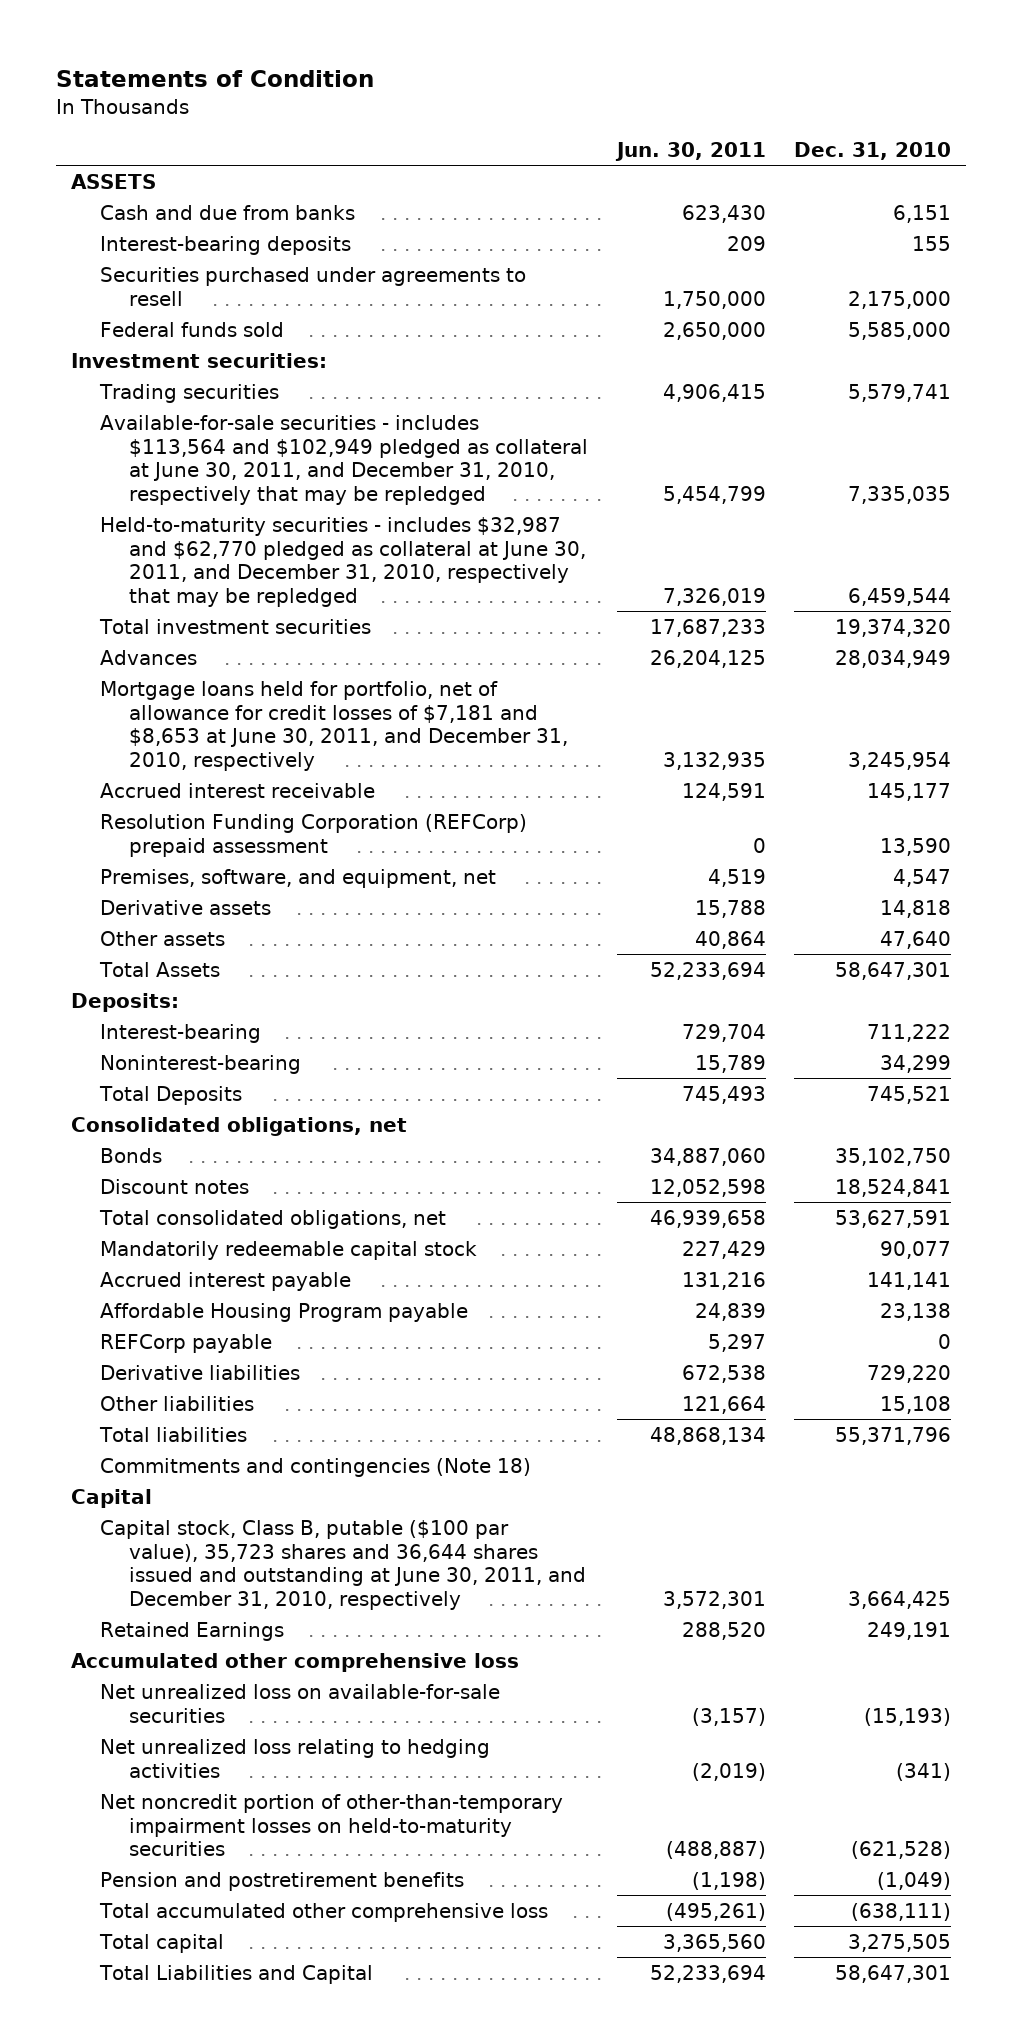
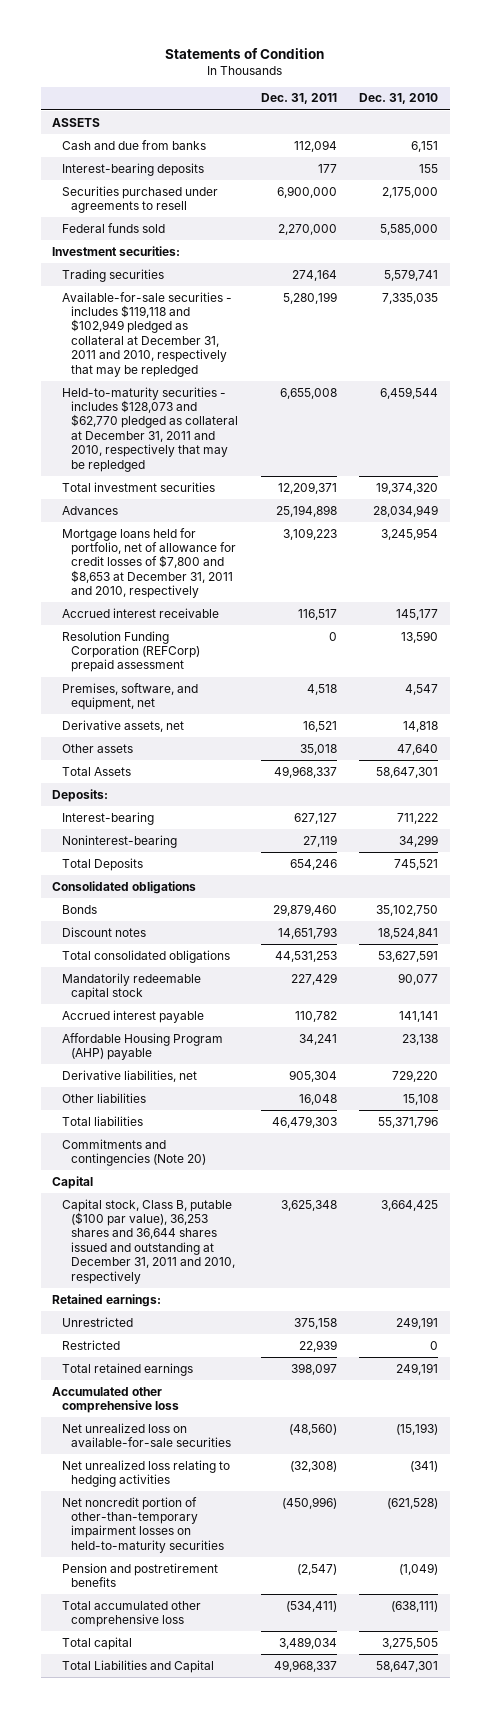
[614,142,766,162] Jun. 30, 2011 -> none
none -> [260,93,337,105] Dec. 31, 2011
[99,414,589,505] Available-for-sale securities - includes $113,564 and $102,949 pledged as collateral at June 30, 2011, and December 31, 2010, respectively that may be repledged -> [61,291,232,377] Available-for-sale securities - includes $119,118 and $102,949 pledged as collateral at December 31, 2011 and 2010, respectively that may be repledged
[99,516,587,607] Held-to-maturity securities - includes $32,987 and $62,770 pledged as collateral at June 30, 2011, and December 31, 2010, respectively that may be repledged -> [61,386,239,472] Held-to-maturity securities - includes $128,073 and $62,770 pledged as collateral at December 31, 2011 and 2010, respectively that may be repledged
[99,680,569,771] Mortgage loans held for portfolio, net of allowance for credit losses of $7,181 and $8,653 at June 30, 2011, and December 31, 2010, respectively -> [61,527,237,599] Mortgage loans held for portfolio, net of allowance for credit losses of $7,800 and $8,653 at December 31, 2011 and 2010, respectively
[99,899,271,915] Derivative assets -> [61,719,184,732] Derivative assets, net
[70,1116,407,1136] Consolidated obligations, net -> [51,880,196,894] Consolidated obligations
[98,1209,446,1229] Total consolidated obligations, net -> [61,949,230,963] Total consolidated obligations
[99,1333,272,1353] REFCorp payable -> none
[99,1302,468,1322] Affordable Housing Program payable -> [61,1032,223,1061] Affordable Housing Program (AHP) payable
[99,1364,300,1380] Derivative liabilities -> [61,1069,197,1082] Derivative liabilities, net
[99,1457,531,1477] Commitments and contingencies (Note 18) -> [61,1138,207,1167] Commitments and contingencies (Note 20)
[99,1519,587,1610] Capital stock, Class B, putable ($100 par value), 35,723 shares and 36,644 shares issued and outstanding at June 30, 2011, and December 31, 2010, respectively -> [61,1198,236,1284] Capital stock, Class B, putable ($100 par value), 36,253 shares and 36,644 shares issued and outstanding at December 31, 2011 and 2010, respectively
none -> [51,1293,161,1307] Retained earnings:
none -> [61,1316,133,1327] Unrestricted
none -> [61,1339,120,1350] Restricted
[99,1621,284,1641] Retained Earnings -> [61,1362,193,1376] Total retained earnings

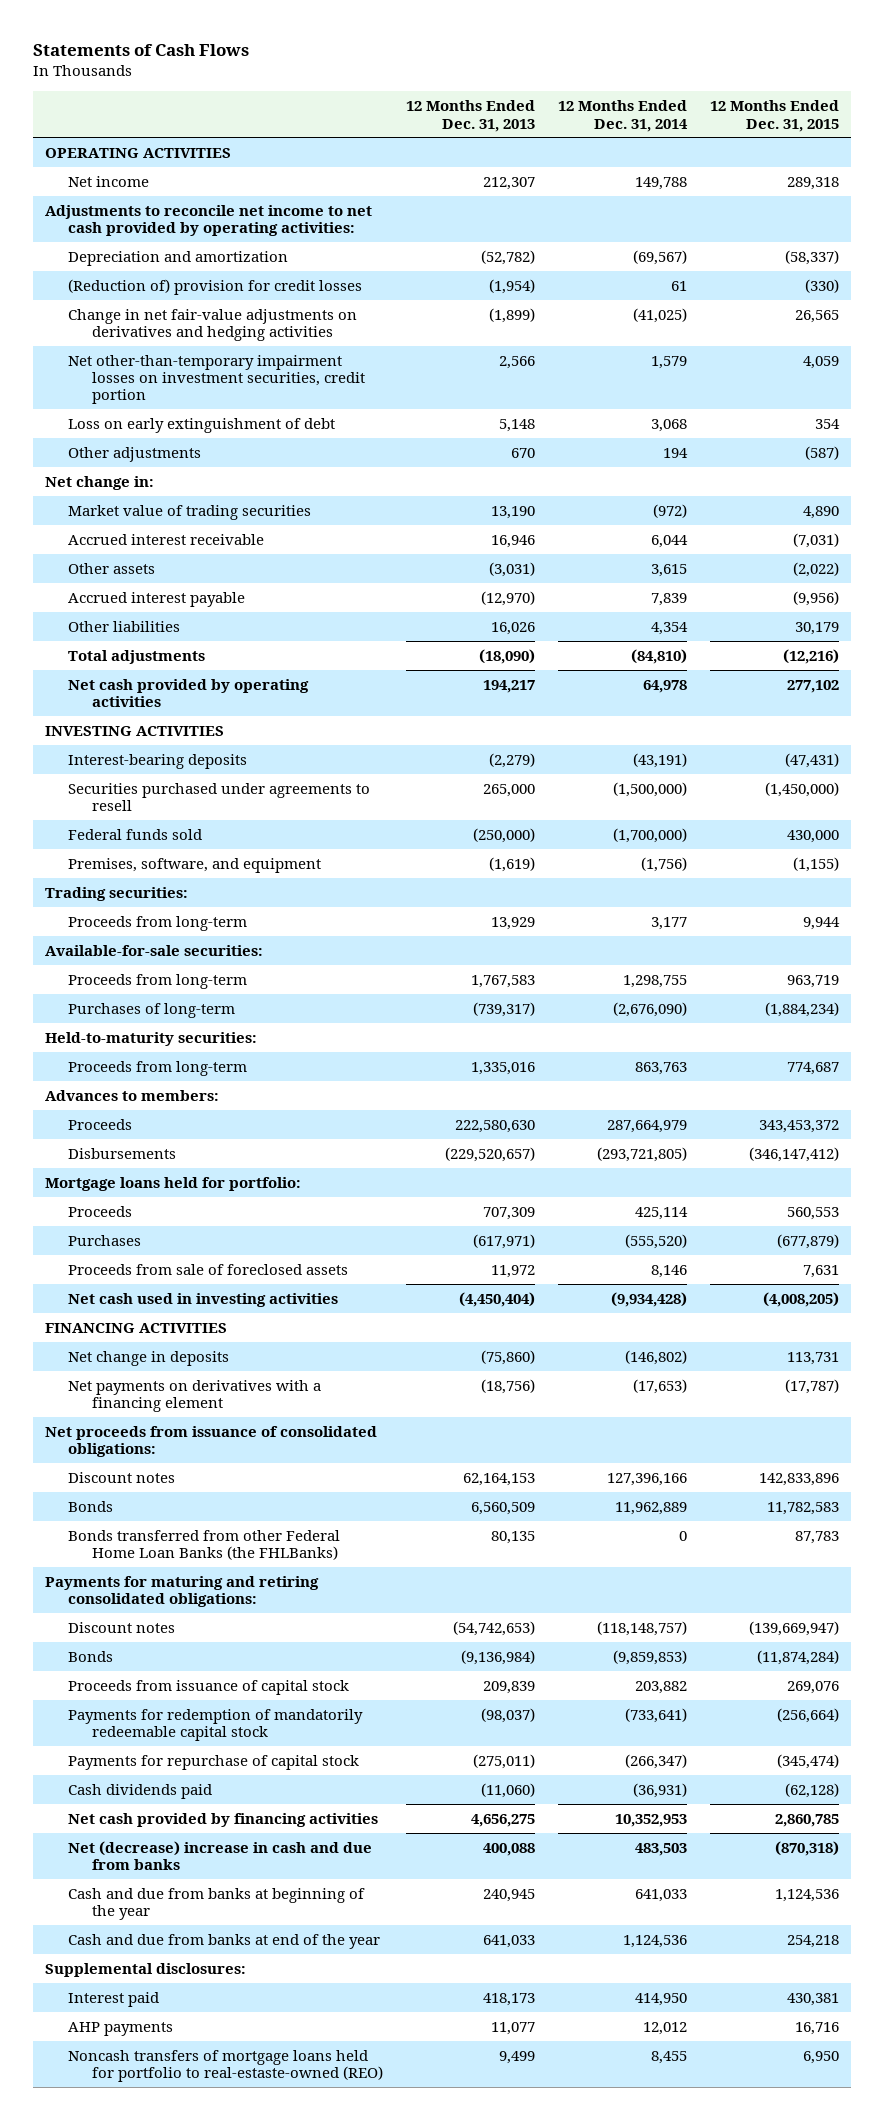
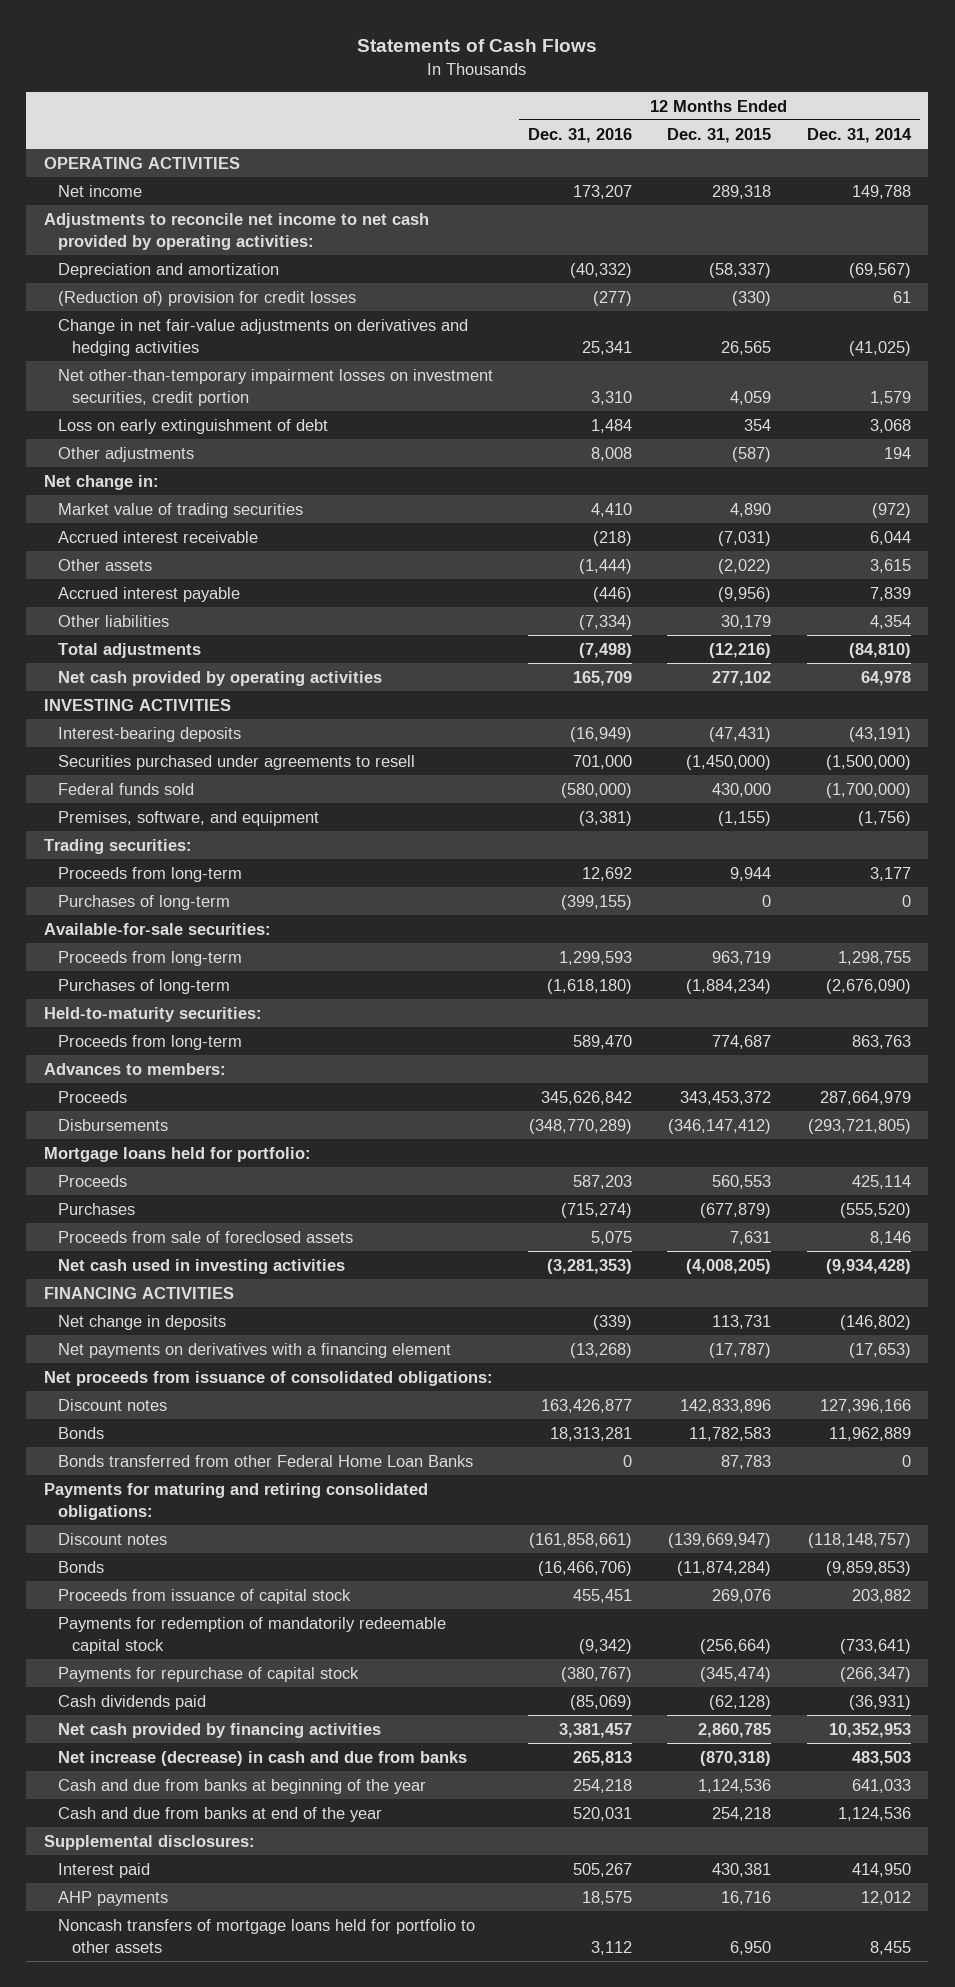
[406,100,536,132] 12 Months Ended Dec. 31, 2013 -> none
none -> [528,127,633,143] Dec. 31, 2016
none -> [57,894,230,910] Purchases of long-term
[68,1529,341,1561] Bonds transferred from other Federal Home Loan Banks (the FHLBanks) -> [57,1454,473,1467] Bonds transferred from other Federal Home Loan Banks
[68,1840,373,1871] Net (decrease) increase in cash and due from banks -> [57,1750,467,1766] Net increase (decrease) in cash and due from banks
[68,2049,383,2083] Noncash transfers of mortgage loans held for portfolio to real-estaste-owned (REO) -> [57,1918,475,1953] Noncash transfers of mortgage loans held for portfolio to other assets

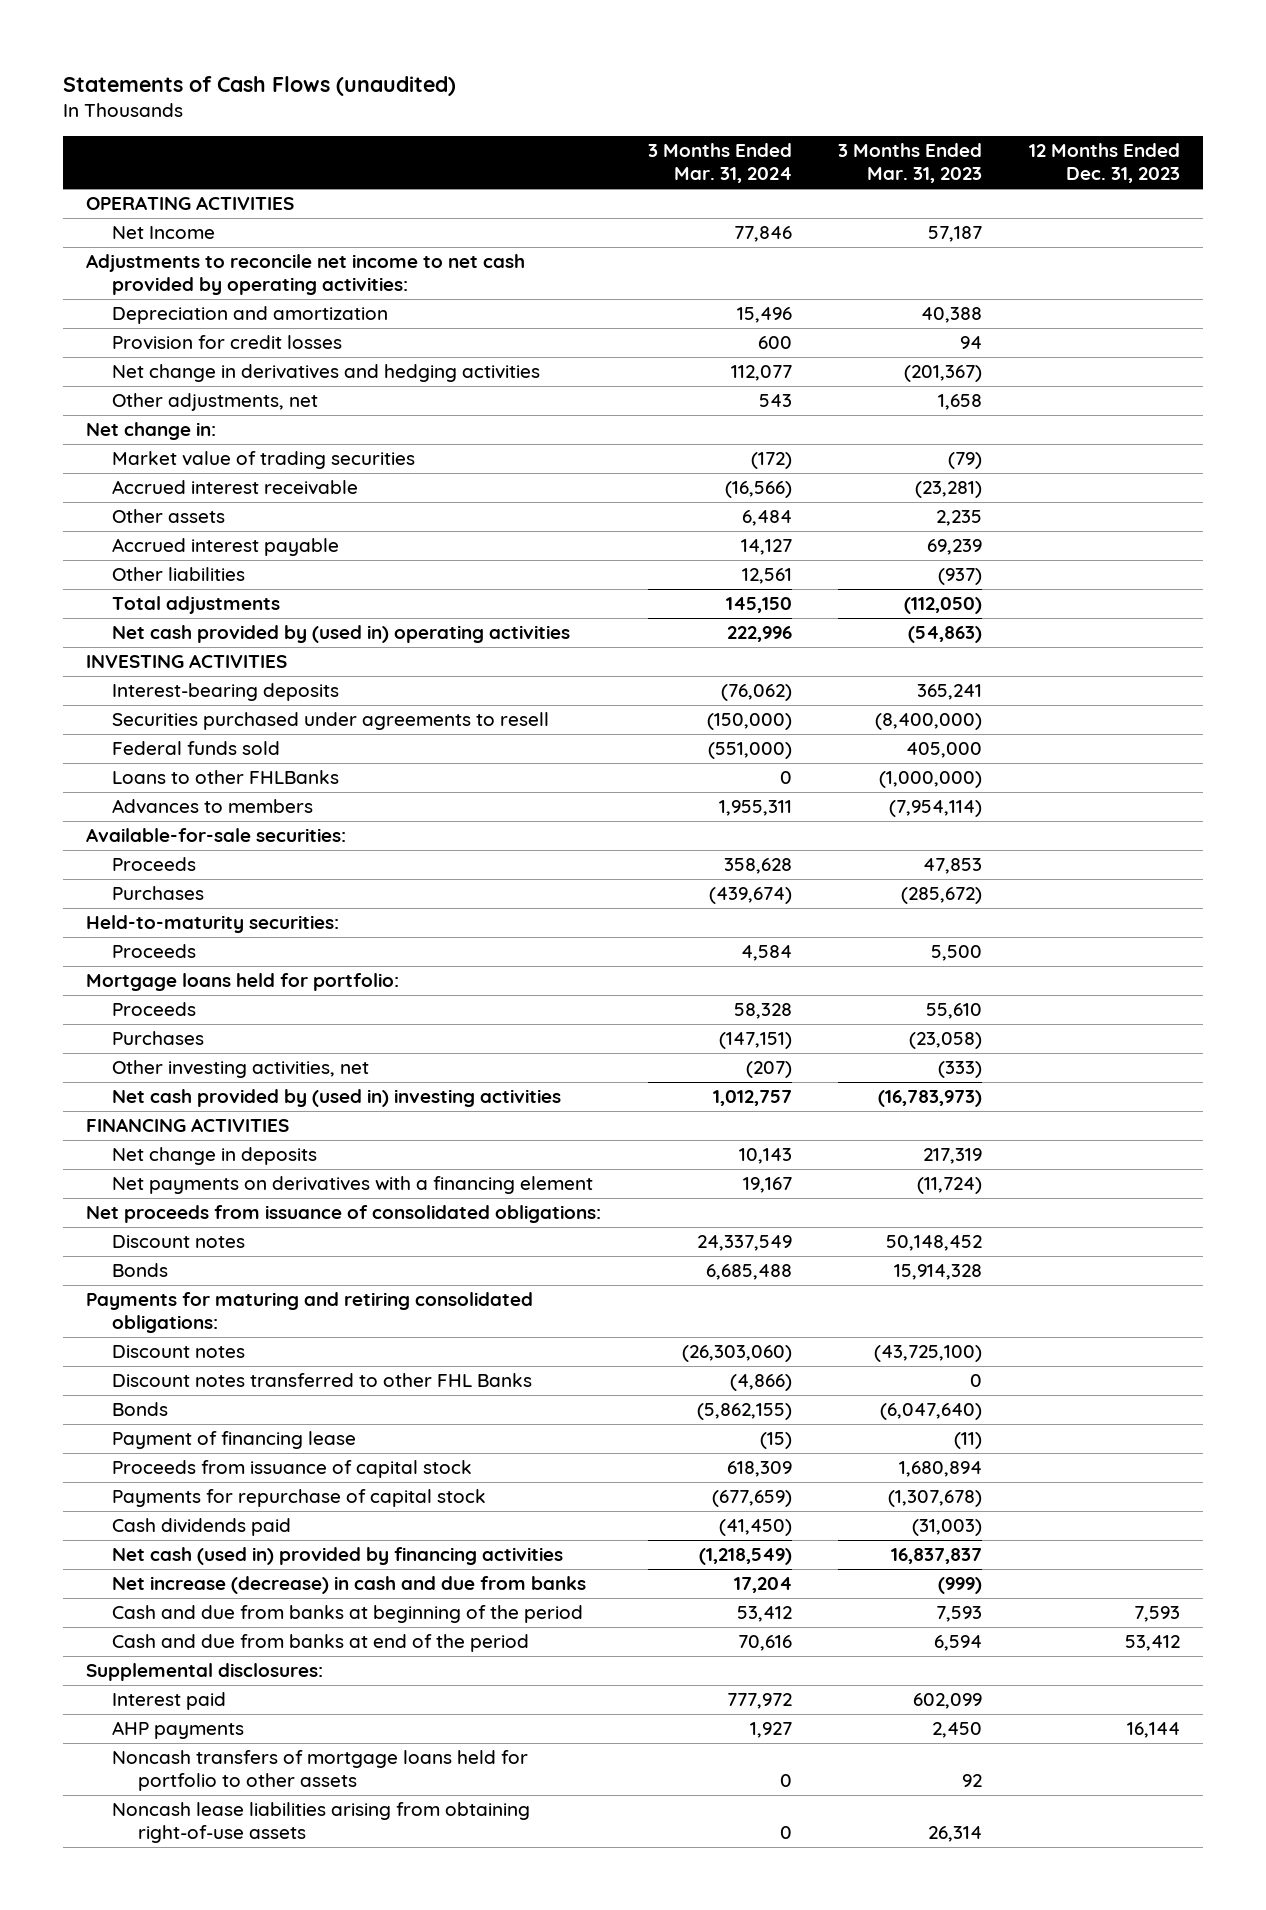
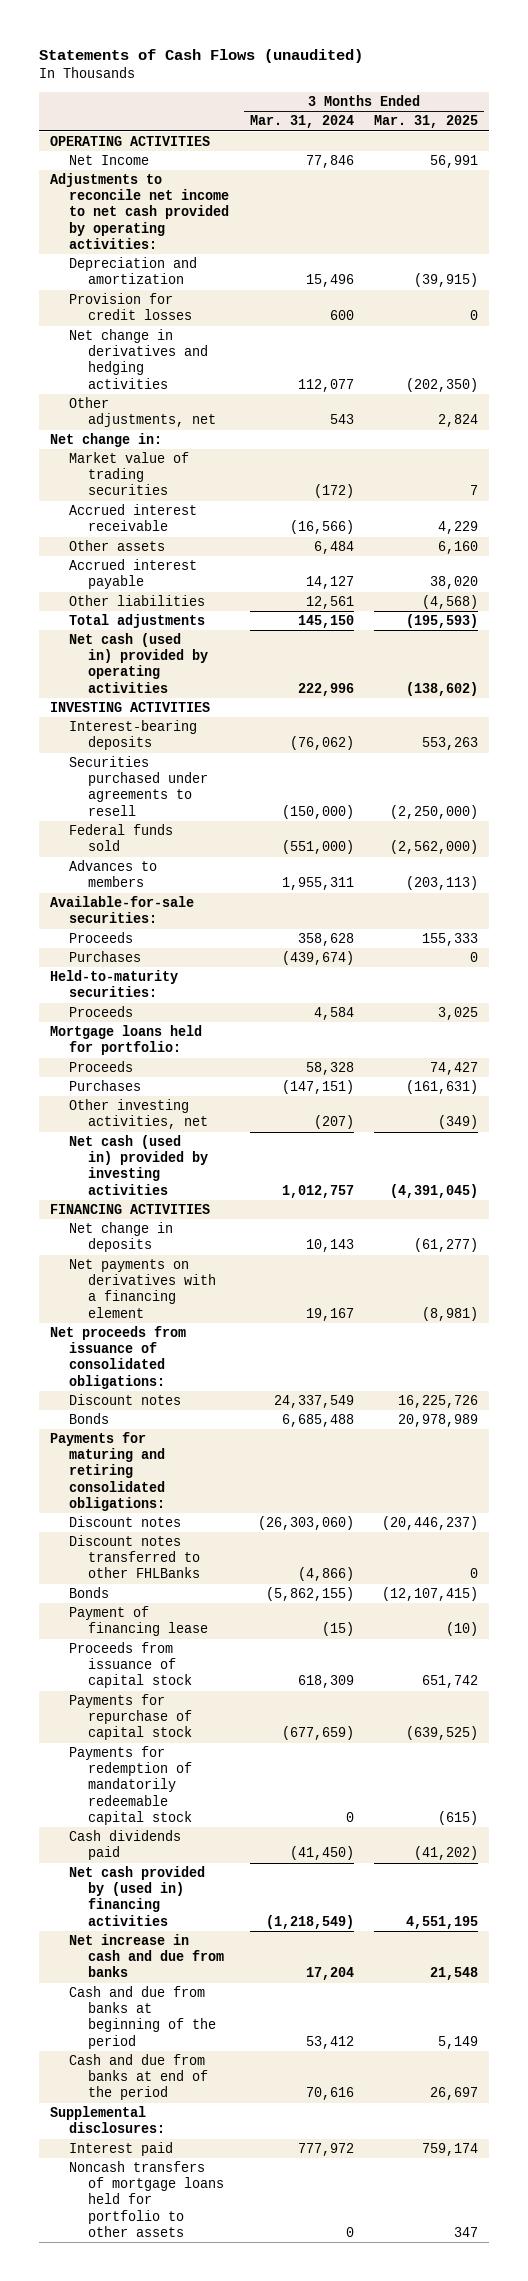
[838,143,983,184] 3 Months Ended Mar. 31, 2023 -> none
[1028,143,1180,184] 12 Months Ended Dec. 31, 2023 -> none
none -> [374,115,479,129] Mar. 31, 2025
[111,625,570,644] Net cash provided by (used in) operating activities -> [68,633,208,693] Net cash (used in) provided by operating activities
[111,770,339,785] Loans to other FHLBanks -> none
[111,1089,561,1108] Net cash provided by (used in) investing activities -> [68,1135,208,1195] Net cash (used in) provided by investing activities
[111,1373,532,1388] Discount notes transferred to other FHL Banks -> [68,1535,200,1579] Discount notes transferred to other FHLBanks
none -> [68,1746,192,1825] Payments for redemption of mandatorily redeemable capital stock
[111,1547,563,1566] Net cash (used in) provided by financing activities -> [68,1866,205,1926] Net cash provided by (used in) financing activities
[111,1576,586,1595] Net increase (decrease) in cash and due from banks -> [68,1934,224,1978] Net increase in cash and due from banks
[111,1721,244,1740] AHP payments -> none
[111,1802,530,1844] Noncash lease liabilities arising from obtaining right-of-use assets -> none

